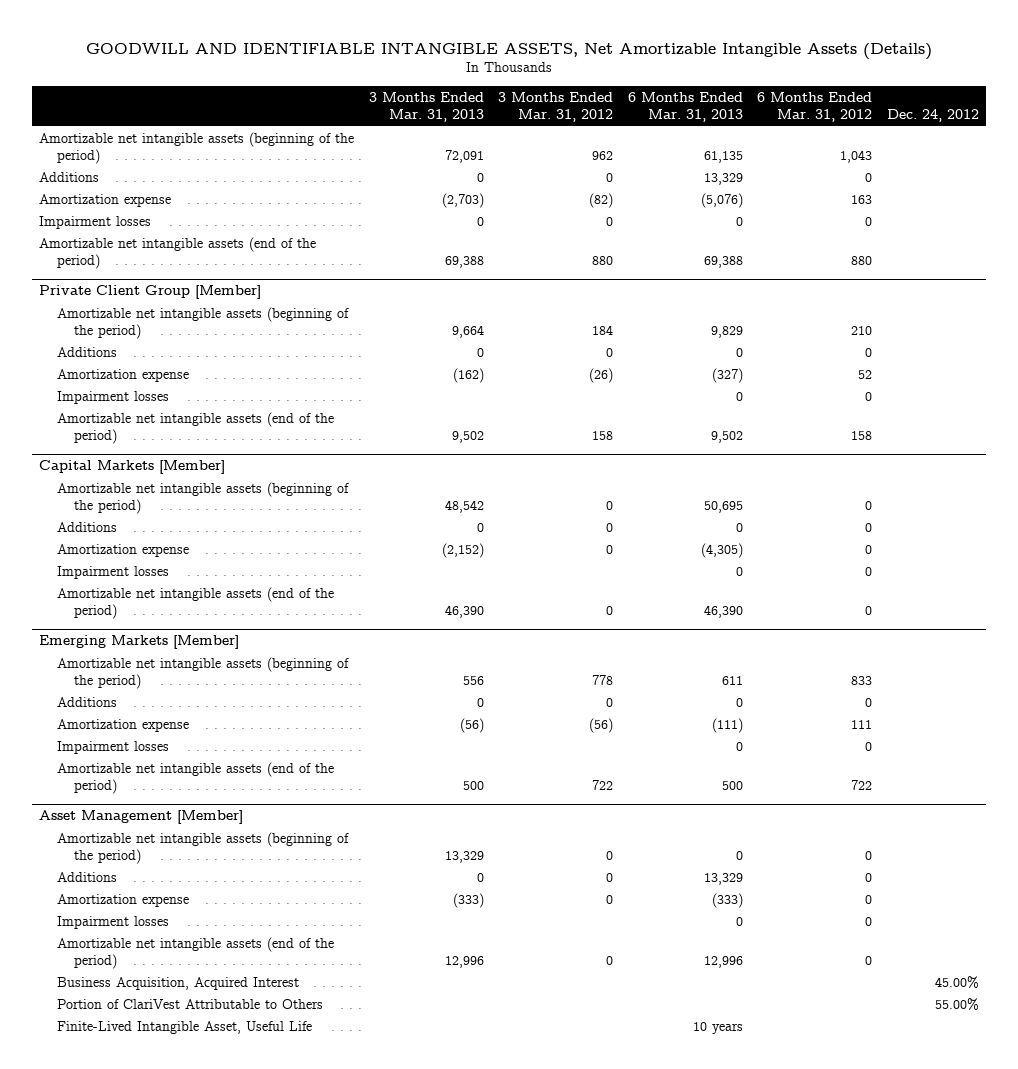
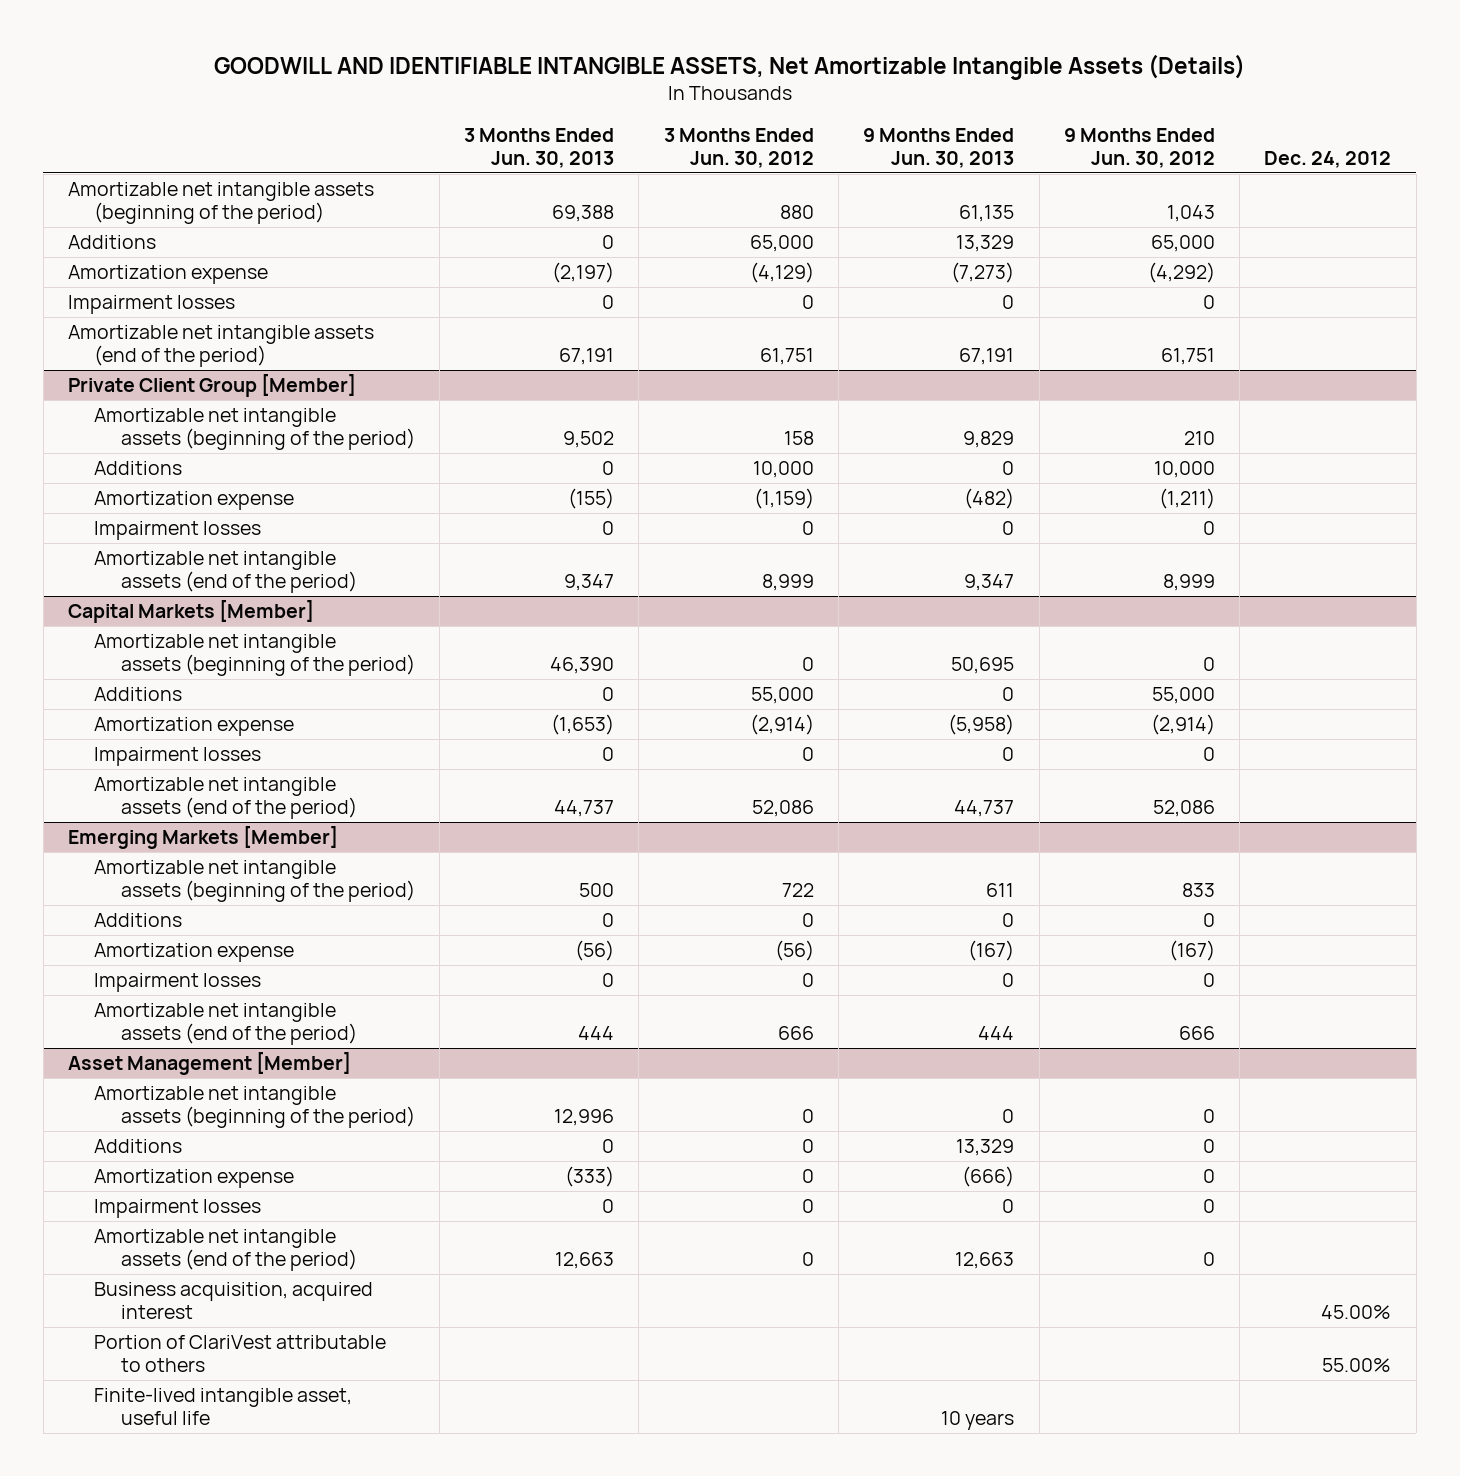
[368,92,484,123] 3 Months Ended Mar. 31, 2013 -> none
[498,92,614,123] 3 Months Ended Mar. 31, 2012 -> none
[627,92,743,123] 6 Months Ended Mar. 31, 2013 -> none
[757,92,873,123] 6 Months Ended Mar. 31, 2012 -> none
none -> [464,127,615,168] 3 Months Ended Jun. 30, 2013
none -> [663,127,814,168] 3 Months Ended Jun. 30, 2012
none -> [863,127,1015,168] 9 Months Ended Jun. 30, 2013
none -> [1063,127,1215,168] 9 Months Ended Jun. 30, 2012
[56,976,299,990] Business Acquisition, Acquired Interest -> [94,1282,374,1320] Business acquisition, acquired interest
[56,998,323,1009] Portion of ClariVest Attributable to Others -> [94,1335,387,1373] Portion of ClariVest attributable to others
[56,1020,312,1034] Finite-Lived Intangible Asset, Useful Life -> [94,1388,353,1426] Finite-lived intangible asset, useful life

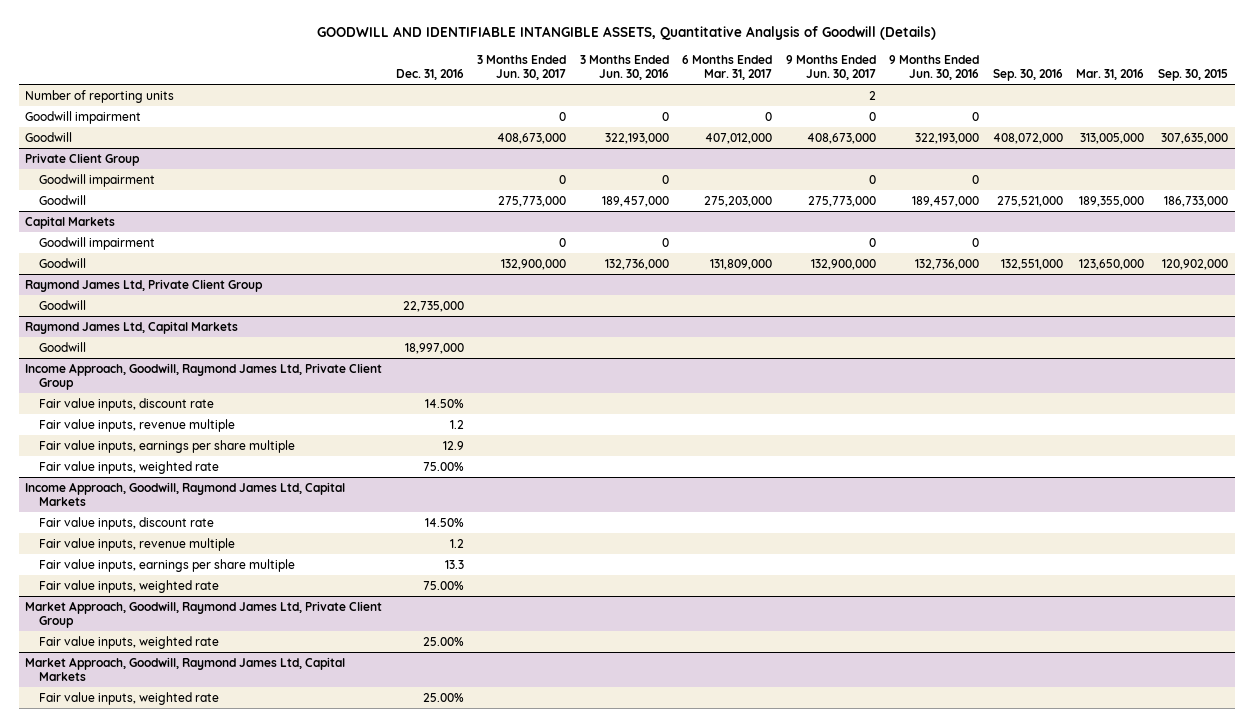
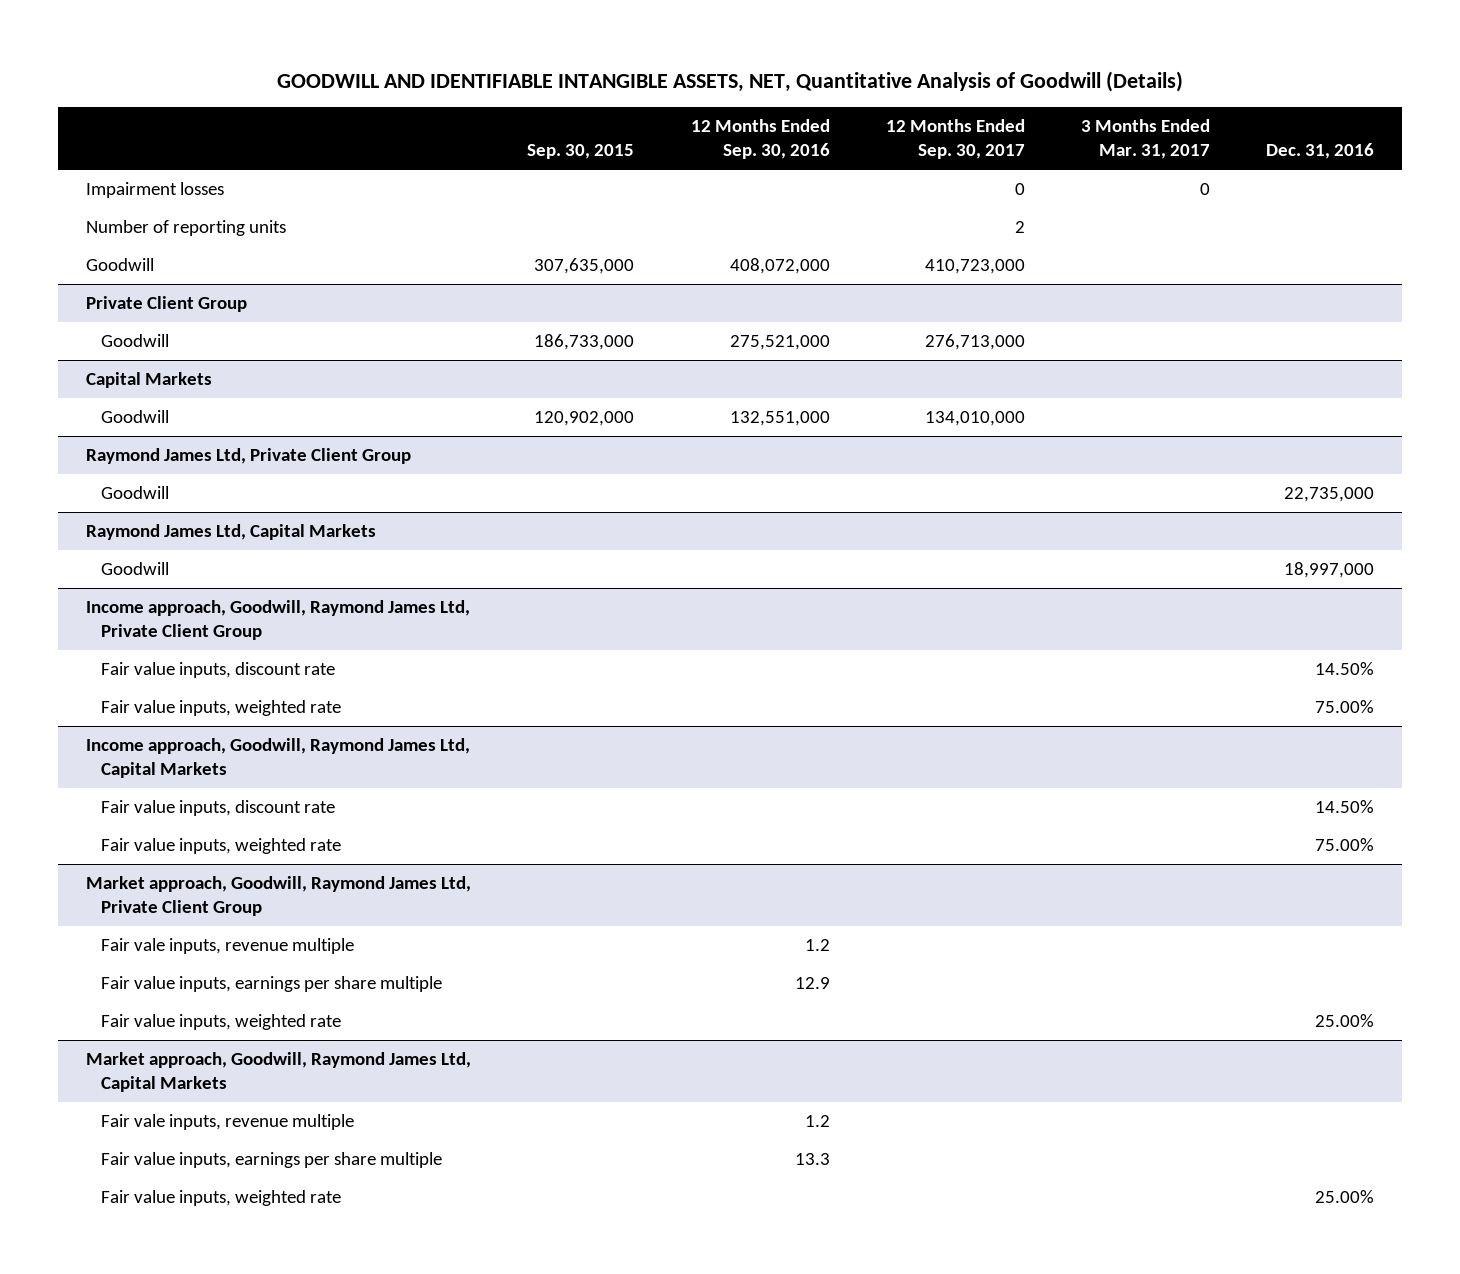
[316,26,936,41] GOODWILL AND IDENTIFIABLE INTANGIBLE ASSETS, Quantitative Analysis of Goodwill (Details) -> [277,71,1184,93] GOODWILL AND IDENTIFIABLE INTANGIBLE ASSETS, NET, Quantitative Analysis of Goodwill (Details)
[477,54,567,80] 3 Months Ended Jun. 30, 2017 -> none
[579,54,669,80] 3 Months Ended Jun. 30, 2016 -> none
[682,54,773,80] 6 Months Ended Mar. 31, 2017 -> none
[785,54,876,80] 9 Months Ended Jun. 30, 2017 -> none
[889,54,980,80] 9 Months Ended Jun. 30, 2016 -> none
[992,68,1063,81] Sep. 30, 2016 -> none
[1076,68,1145,80] Mar. 31, 2016 -> none
none -> [690,119,830,160] 12 Months Ended Sep. 30, 2016
none -> [885,119,1025,160] 12 Months Ended Sep. 30, 2017
none -> [1080,119,1210,160] 3 Months Ended Mar. 31, 2017
none -> [86,182,225,199] Impairment losses
[25,110,142,124] Goodwill impairment -> none
[38,173,155,187] Goodwill impairment -> none
[38,236,155,250] Goodwill impairment -> none
[25,362,383,390] Income Approach, Goodwill, Raymond James Ltd, Private Client Group -> [86,600,471,641] Income approach, Goodwill, Raymond James Ltd, Private Client Group
[38,418,235,432] Fair value inputs, revenue multiple -> none
[38,439,295,453] Fair value inputs, earnings per share multiple -> none
[25,481,346,506] Income Approach, Goodwill, Raymond James Ltd, Capital Markets -> [86,738,471,779] Income approach, Goodwill, Raymond James Ltd, Capital Markets
[38,537,235,551] Fair value inputs, revenue multiple -> none
[38,558,295,572] Fair value inputs, earnings per share multiple -> none
[25,600,383,628] Market Approach, Goodwill, Raymond James Ltd, Private Client Group -> [86,876,472,917] Market approach, Goodwill, Raymond James Ltd, Private Client Group
none -> [101,938,355,955] Fair vale inputs, revenue multiple
none -> [101,976,443,993] Fair value inputs, earnings per share multiple
[25,656,346,681] Market Approach, Goodwill, Raymond James Ltd, Capital Markets -> [86,1052,472,1093] Market approach, Goodwill, Raymond James Ltd, Capital Markets
none -> [101,1114,355,1131] Fair vale inputs, revenue multiple
none -> [101,1152,443,1169] Fair value inputs, earnings per share multiple

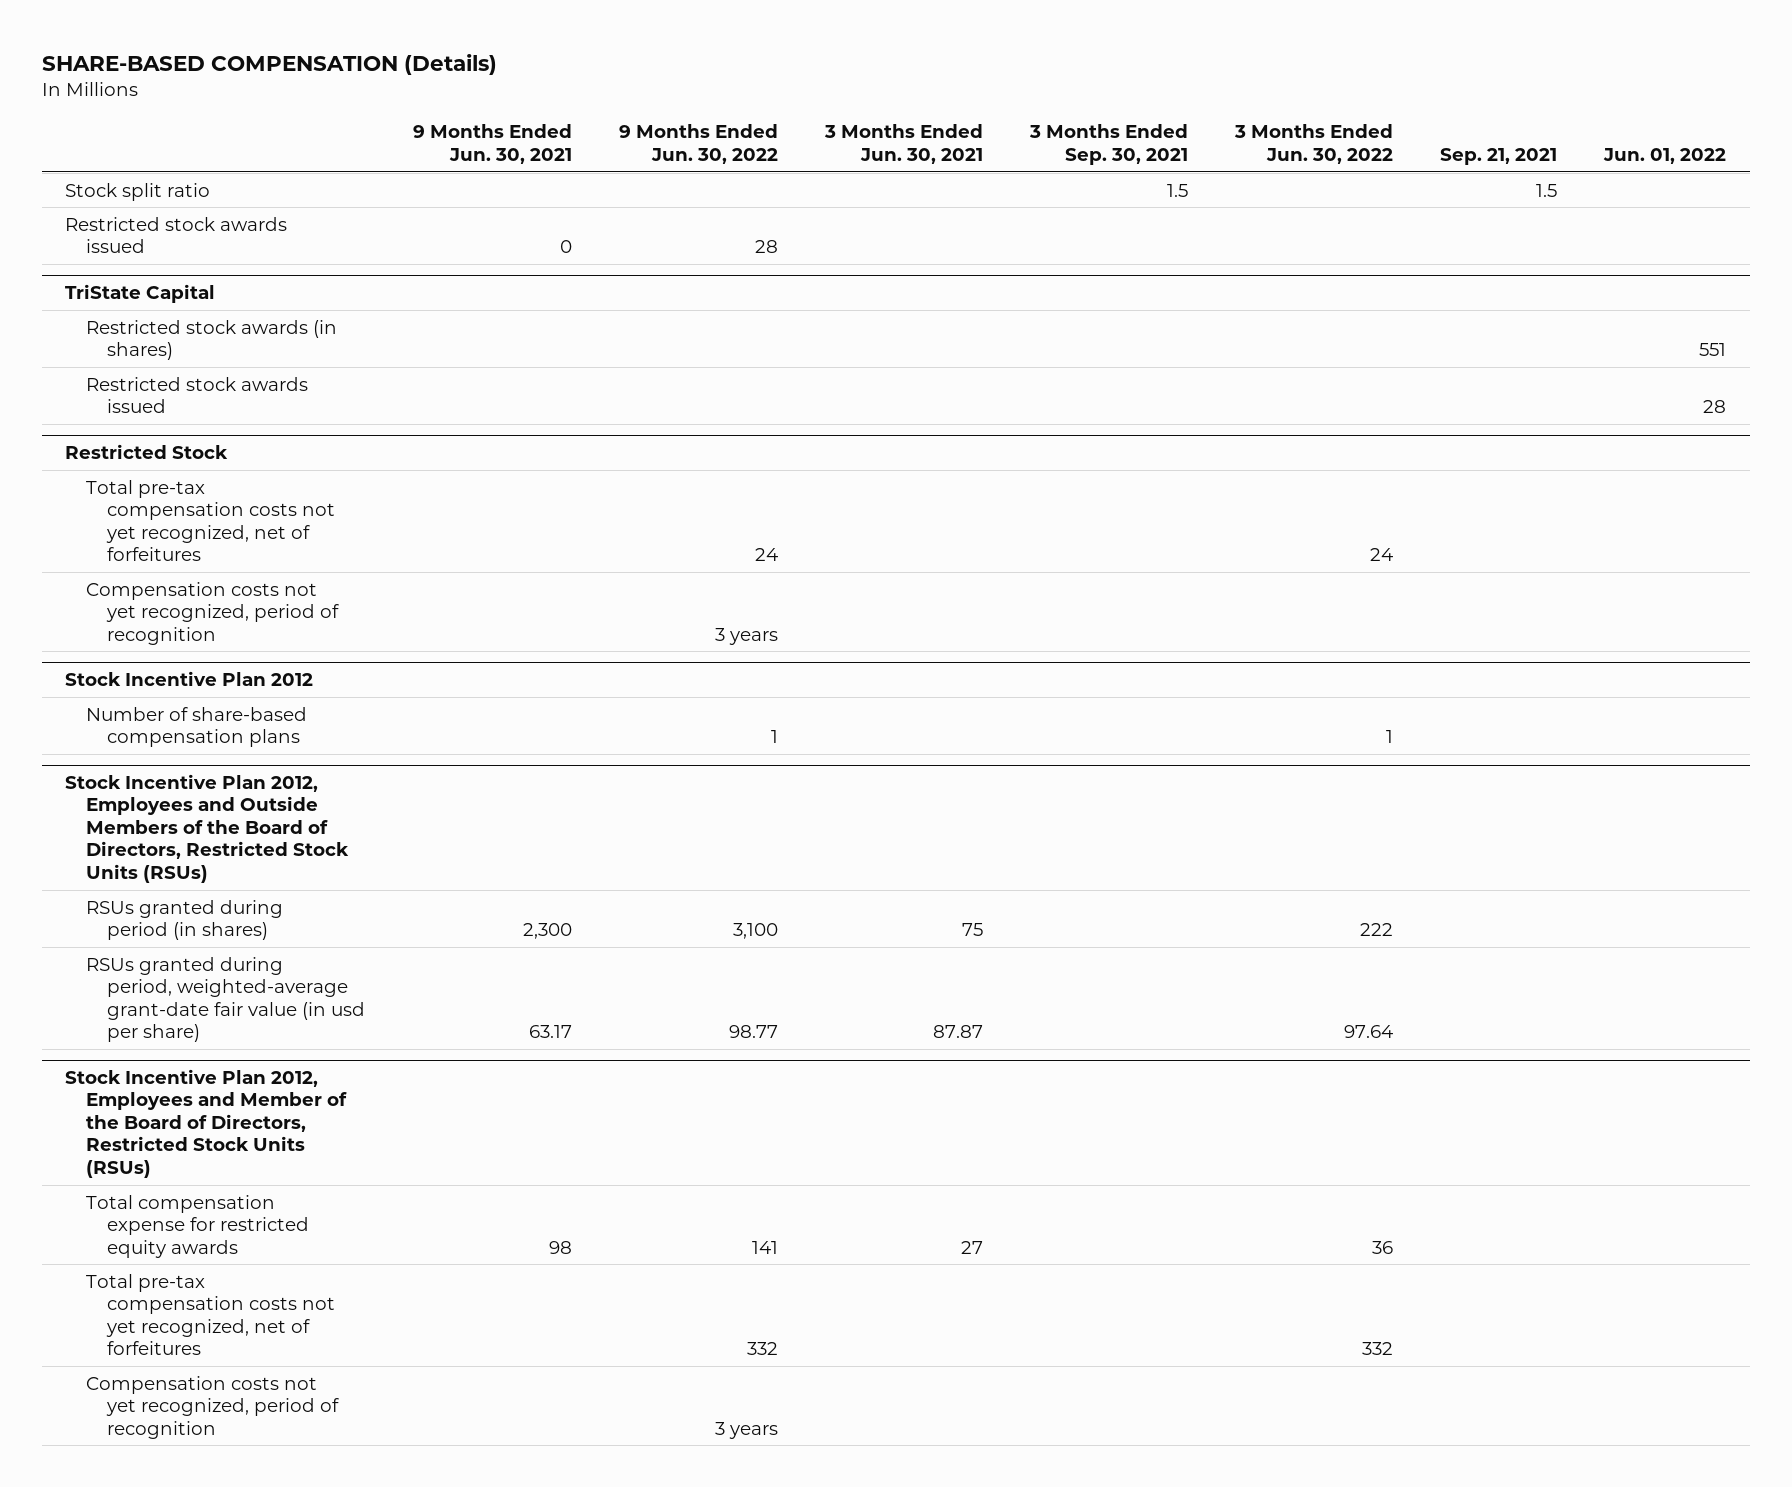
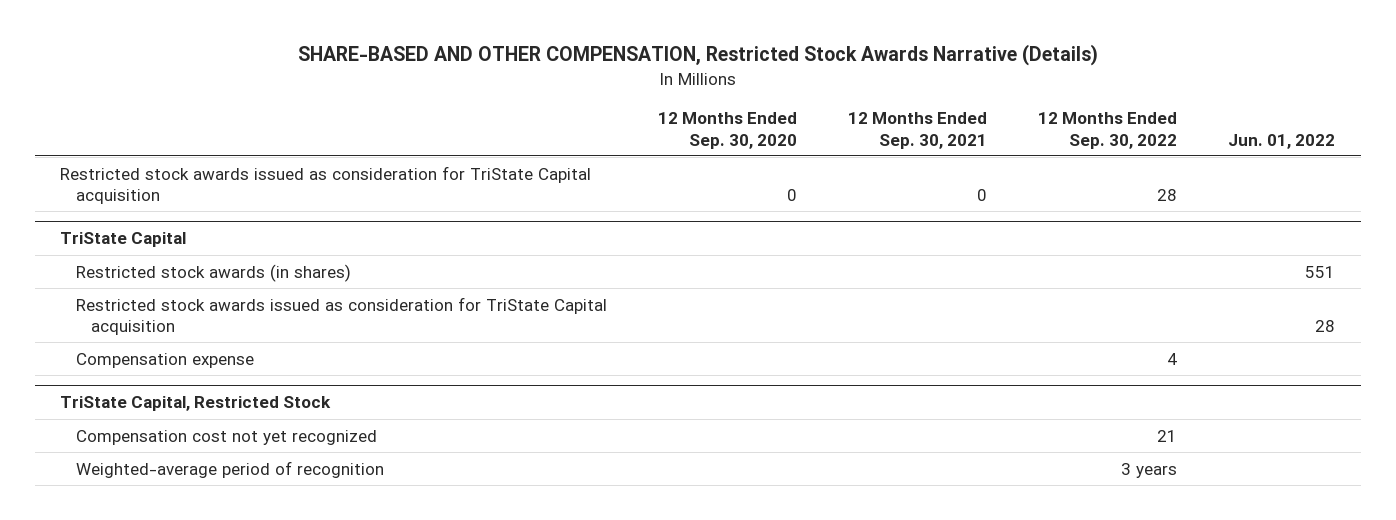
[41,53,497,75] SHARE-BASED COMPENSATION (Details) -> [297,44,1098,67] SHARE-BASED AND OTHER COMPENSATION, Restricted Stock Awards Narrative (Details)
[412,124,572,164] 9 Months Ended Jun. 30, 2021 -> none
[618,124,778,164] 9 Months Ended Jun. 30, 2022 -> none
[823,124,983,164] 3 Months Ended Jun. 30, 2021 -> none
[1028,124,1188,165] 3 Months Ended Sep. 30, 2021 -> none
[1234,124,1394,164] 3 Months Ended Jun. 30, 2022 -> none
[1440,147,1558,165] Sep. 21, 2021 -> none
none -> [657,112,797,149] 12 Months Ended Sep. 30, 2020
none -> [847,112,987,149] 12 Months Ended Sep. 30, 2021
none -> [1038,112,1178,149] 12 Months Ended Sep. 30, 2022
[65,182,211,201] Stock split ratio -> none
[65,216,288,254] Restricted stock awards issued -> [60,165,592,204] Restricted stock awards issued as consideration for TriState Capital acquisition
[65,670,314,686] Stock Incentive Plan 2012 -> none
[86,706,308,748] Number of share-based compensation plans -> none
[65,773,350,883] Stock Incentive Plan 2012, Employees and Outside Members of the Board of Directors, Restricted Stock Units (RSUs) -> none
[86,899,284,941] RSUs granted during period (in shares) -> none
[86,956,366,1043] RSUs granted during period, weighted-average grant-date fair value (in usd per share) -> none
[65,1068,348,1178] Stock Incentive Plan 2012, Employees and Member of the Board of Directors, Restricted Stock Units (RSUs) -> none
[86,1194,310,1258] Total compensation expense for restricted equity awards -> none
[86,1273,336,1356] Total pre-tax compensation costs not yet recognized, net of forfeitures -> none
[86,1375,340,1439] Compensation costs not yet recognized, period of recognition -> none
[86,376,309,414] Restricted stock awards issued -> [75,296,607,335] Restricted stock awards issued as consideration for TriState Capital acquisition
none -> [75,352,254,368] Compensation expense
[65,443,229,459] Restricted Stock -> [60,396,332,412] TriState Capital, Restricted Stock
[86,479,336,562] Total pre-tax compensation costs not yet recognized, net of forfeitures -> [75,429,377,445] Compensation cost not yet recognized
[86,581,340,645] Compensation costs not yet recognized, period of recognition -> [75,460,384,478] Weighted-average period of recognition

